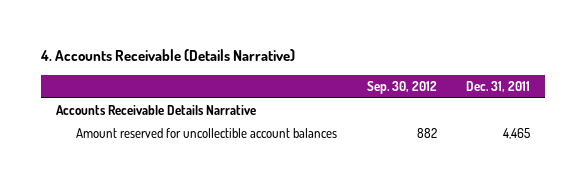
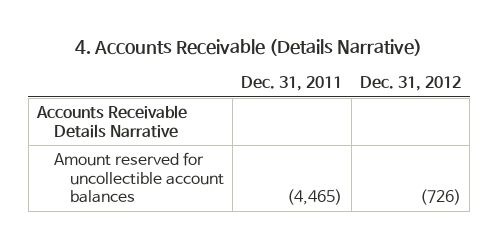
[366,80,437,94] Sep. 30, 2012 -> none
none -> [359,76,461,92] Dec. 31, 2012
[503,128,531,140] 4,465 -> [287,189,343,206] (4,465)

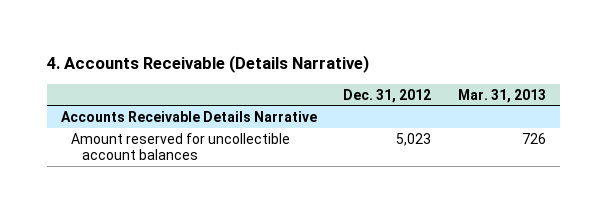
[241,76,343,92] Dec. 31, 2011 -> none
none -> [458,88,547,103] Mar. 31, 2013
[419,189,461,206] (726) -> [396,132,432,146] 5,023

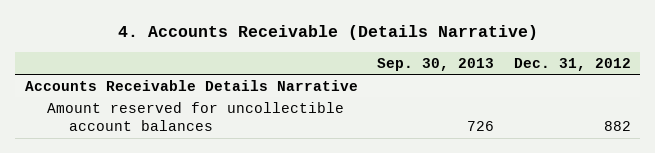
[458,88,547,103] Mar. 31, 2013 -> none
none -> [377,57,495,71] Sep. 30, 2013
[396,132,432,146] 5,023 -> [603,121,631,132] 882

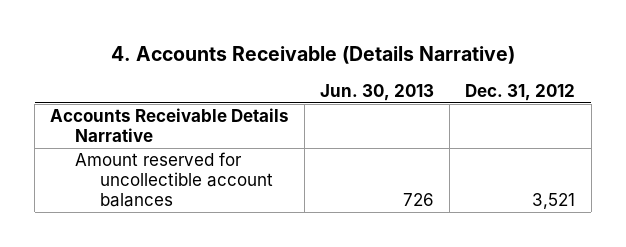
[377,57,495,71] Sep. 30, 2013 -> none
none -> [320,83,435,101] Jun. 30, 2013
[603,121,631,132] 882 -> [532,192,576,209] 3,521

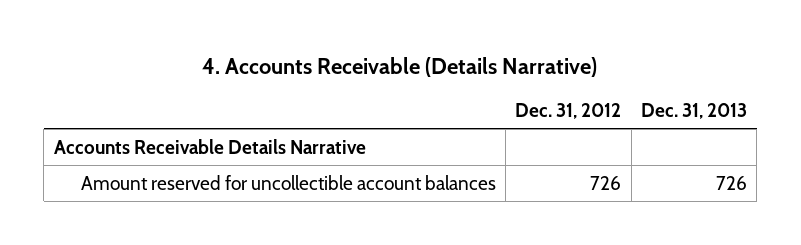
[320,83,435,101] Jun. 30, 2013 -> none
none -> [641,103,748,120] Dec. 31, 2013
[532,192,576,209] 3,521 -> [590,175,622,190] 726

